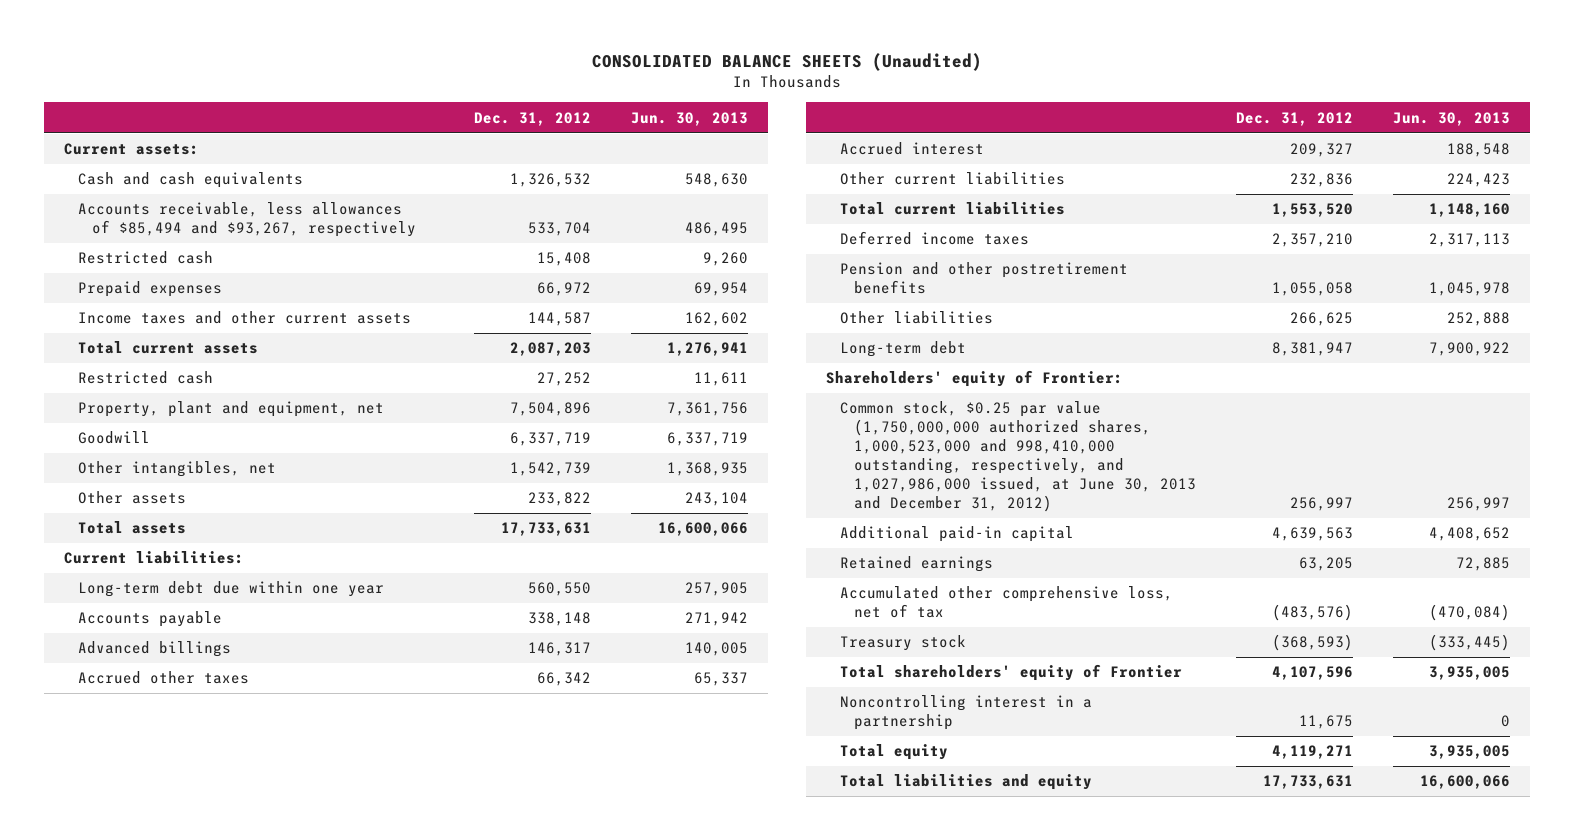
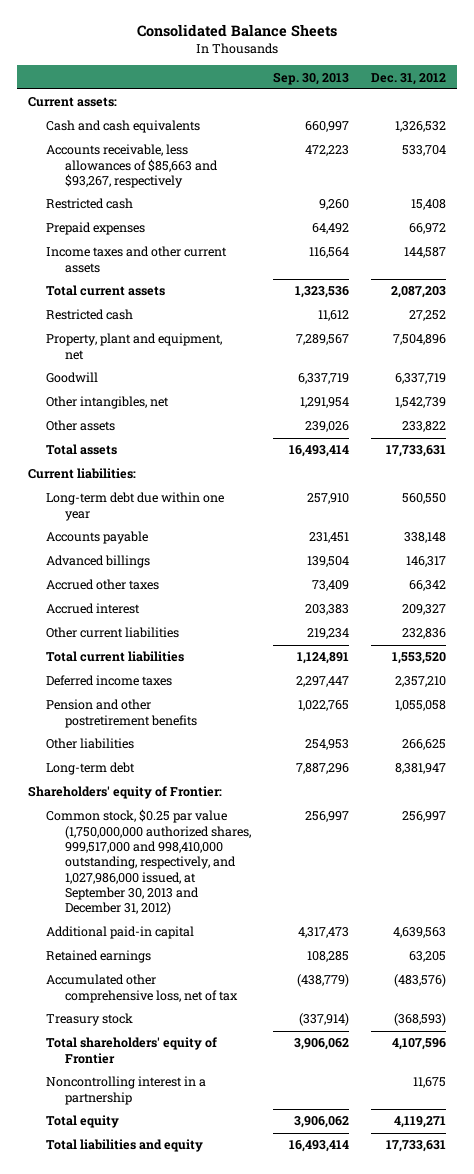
[591,52,982,71] CONSOLIDATED BALANCE SHEETS (Unaudited) -> [136,23,337,37] Consolidated Balance Sheets
[631,111,749,126] Jun. 30, 2013 -> none
none -> [273,71,350,85] Sep. 30, 2013
[77,202,416,238] Accounts receivable, less allowances of $85,494 and $93,267, respectively -> [46,144,219,189] Accounts receivable, less allowances of $85,663 and $93,267, respectively
[839,401,1197,512] Common stock, $0.25 par value (1,750,000,000 authorized shares, 1,000,523,000 and 998,410,000 outstanding, respectively, and 1,027,986,000 issued, at June 30, 2013 and December 31, 2012) -> [46,809,252,916] Common stock, $0.25 par value (1,750,000,000 authorized shares, 999,517,000 and 998,410,000 outstanding, respectively, and 1,027,986,000 issued, at September 30, 2013 and December 31, 2012)

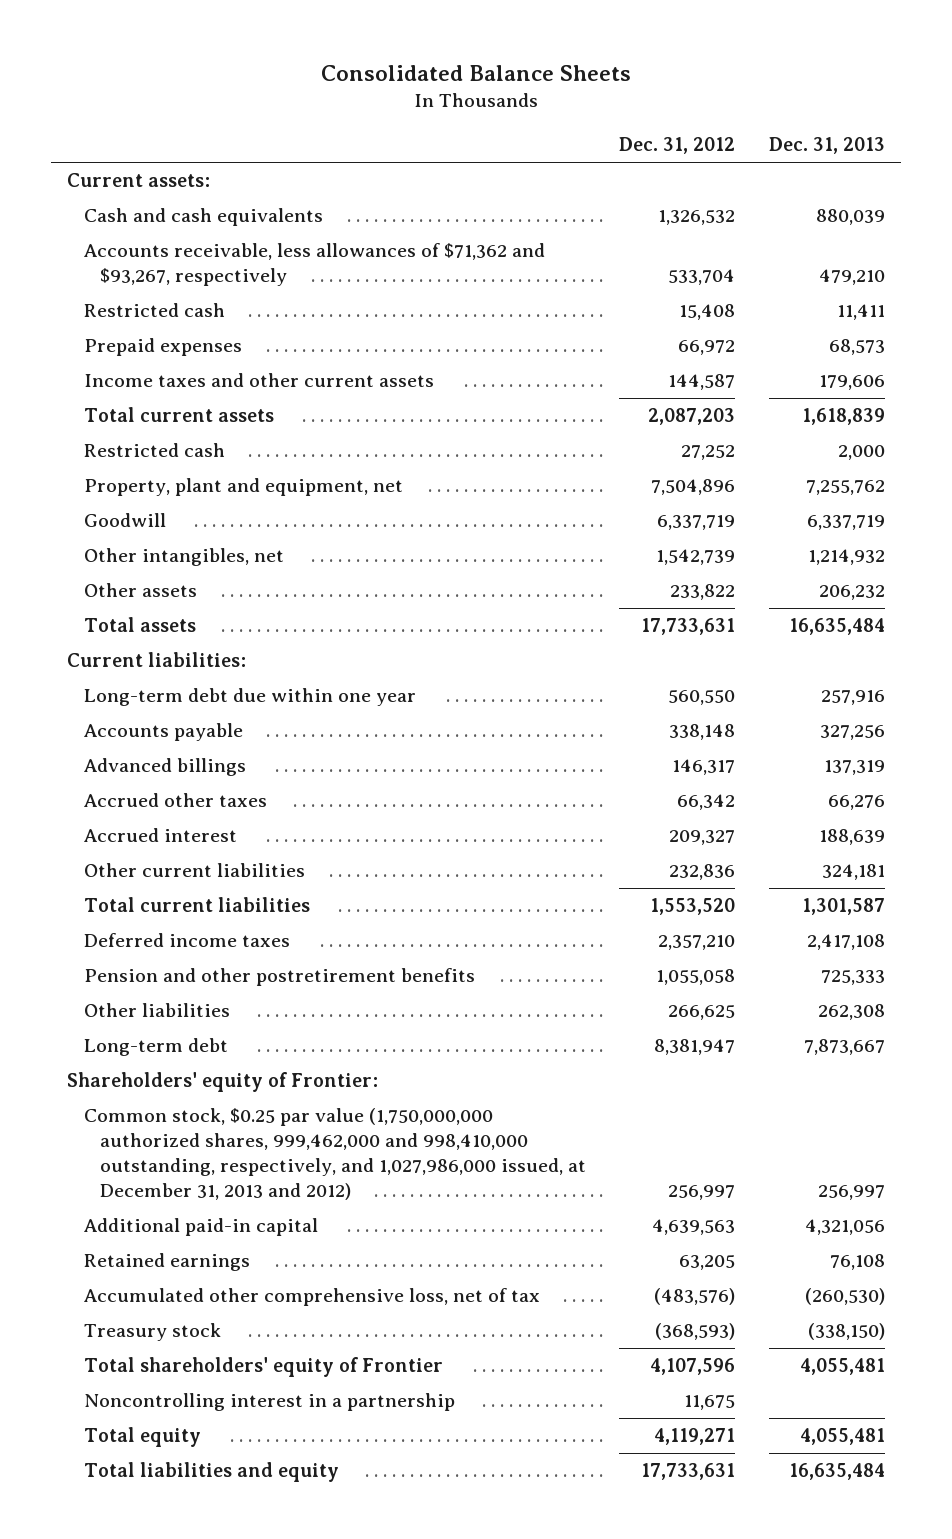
[273,71,350,85] Sep. 30, 2013 -> none
none -> [768,137,885,155] Dec. 31, 2013
[46,144,219,189] Accounts receivable, less allowances of $85,663 and $93,267, respectively -> [83,243,545,287] Accounts receivable, less allowances of $71,362 and $93,267, respectively
[46,809,252,916] Common stock, $0.25 par value (1,750,000,000 authorized shares, 999,517,000 and 998,410,000 outstanding, respectively, and 1,027,986,000 issued, at September 30, 2013 and December 31, 2012) -> [83,1108,586,1201] Common stock, $0.25 par value (1,750,000,000 authorized shares, 999,462,000 and 998,410,000 outstanding, respectively, and 1,027,986,000 issued, at December 31, 2013 and 2012)

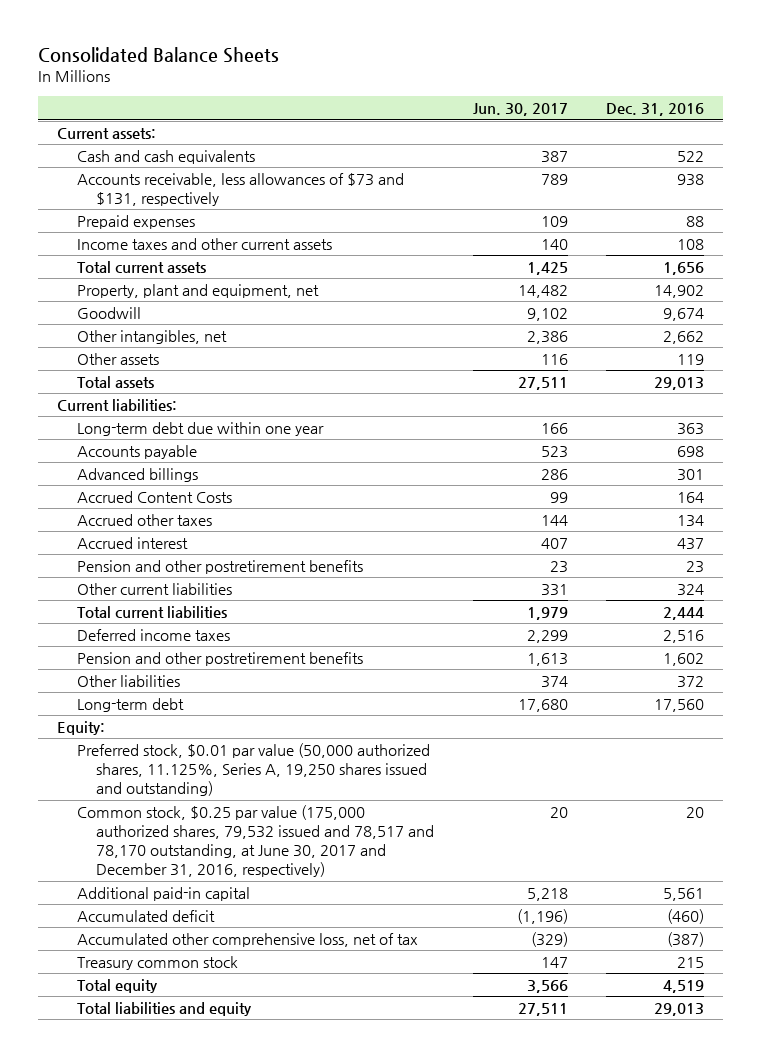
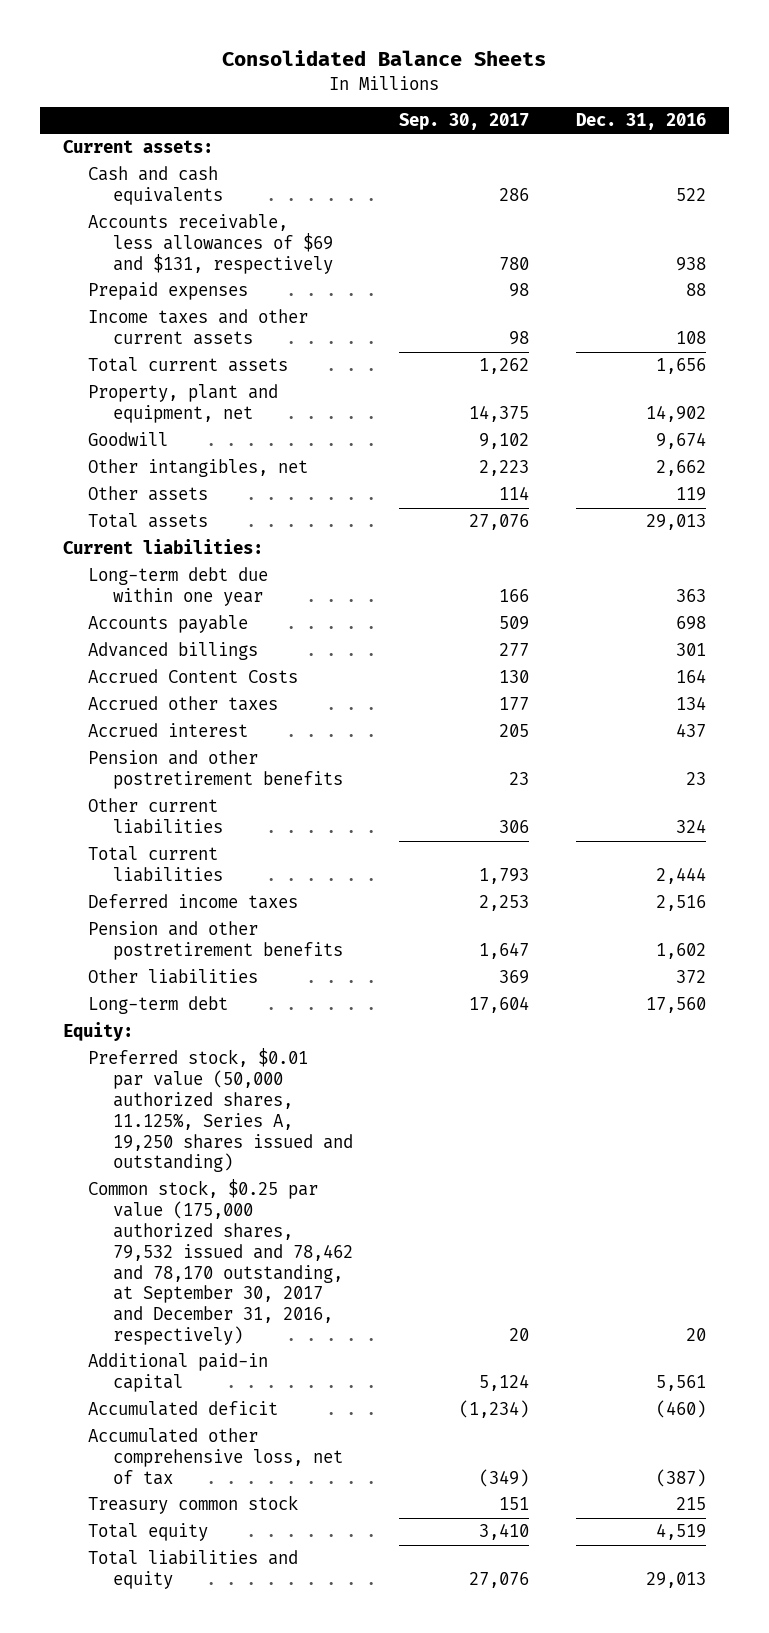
[472,103,568,117] Jun. 30, 2017 -> none
none -> [399,113,530,131] Sep. 30, 2017
[76,172,404,207] Accounts receivable, less allowances of $73 and $131, respectively -> [87,214,333,274] Accounts receivable, less allowances of $69 and $131, respectively
[76,804,435,878] Common stock, $0.25 par value (175,000 authorized shares, 79,532 issued and 78,517 and 78,170 outstanding, at June 30, 2017 and December 31, 2016, respectively) -> [87,1179,353,1345] Common stock, $0.25 par value (175,000 authorized shares, 79,532 issued and 78,462 and 78,170 outstanding, at September 30, 2017 and December 31, 2016, respectively)

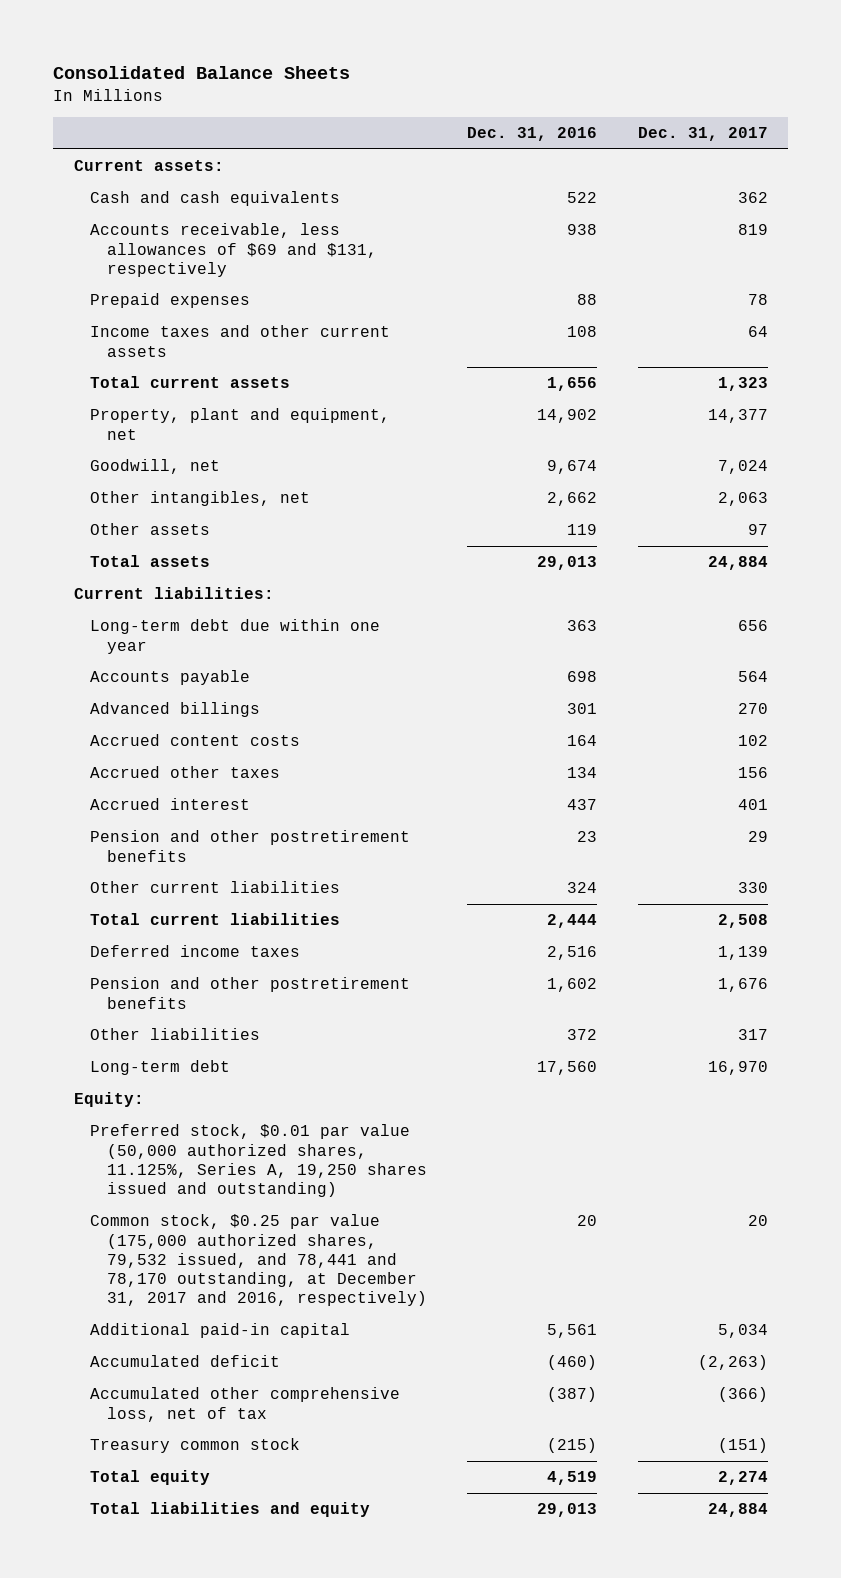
[399,113,530,131] Sep. 30, 2017 -> none
none -> [637,127,768,142] Dec. 31, 2017
[87,432,168,447] Goodwill -> [90,459,221,475] Goodwill, net
[87,669,298,684] Accrued Content Costs -> [90,734,301,747] Accrued content costs
[87,1179,353,1345] Common stock, $0.25 par value (175,000 authorized shares, 79,532 issued and 78,462 and 78,170 outstanding, at September 30, 2017 and December 31, 2016, respectively) -> [90,1214,427,1307] Common stock, $0.25 par value (175,000 authorized shares, 79,532 issued, and 78,441 and 78,170 outstanding, at December 31, 2017 and 2016, respectively)
[675,1497,706,1511] 215 -> [547,1438,598,1454] (215)

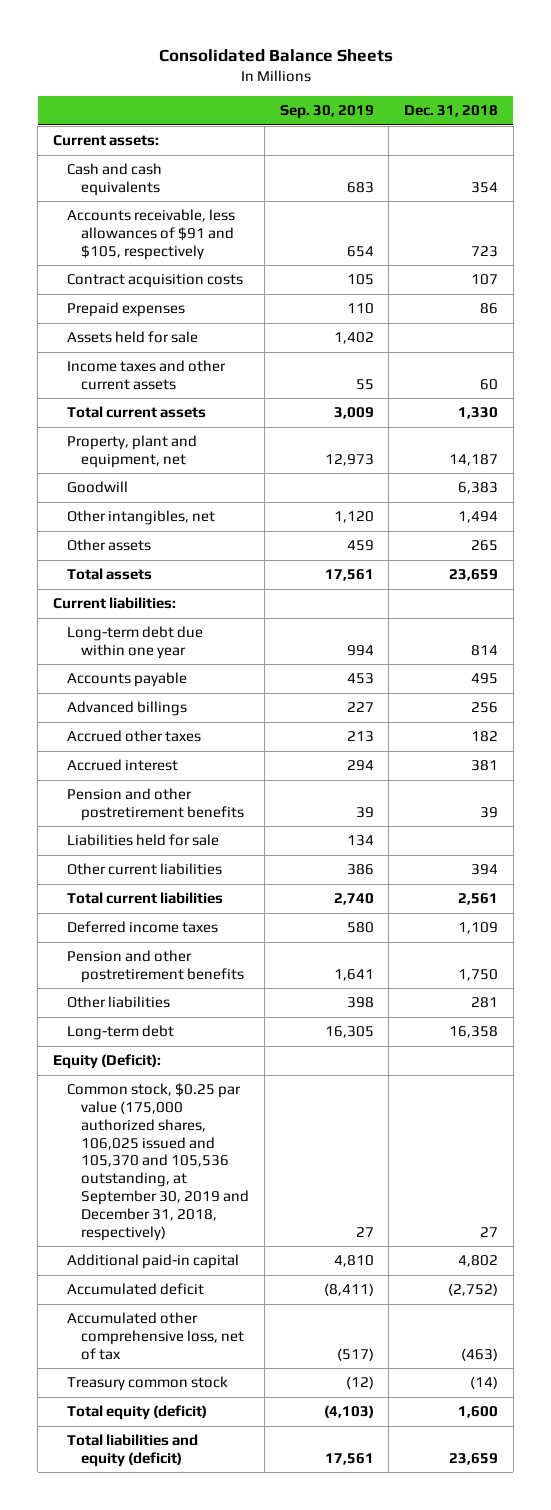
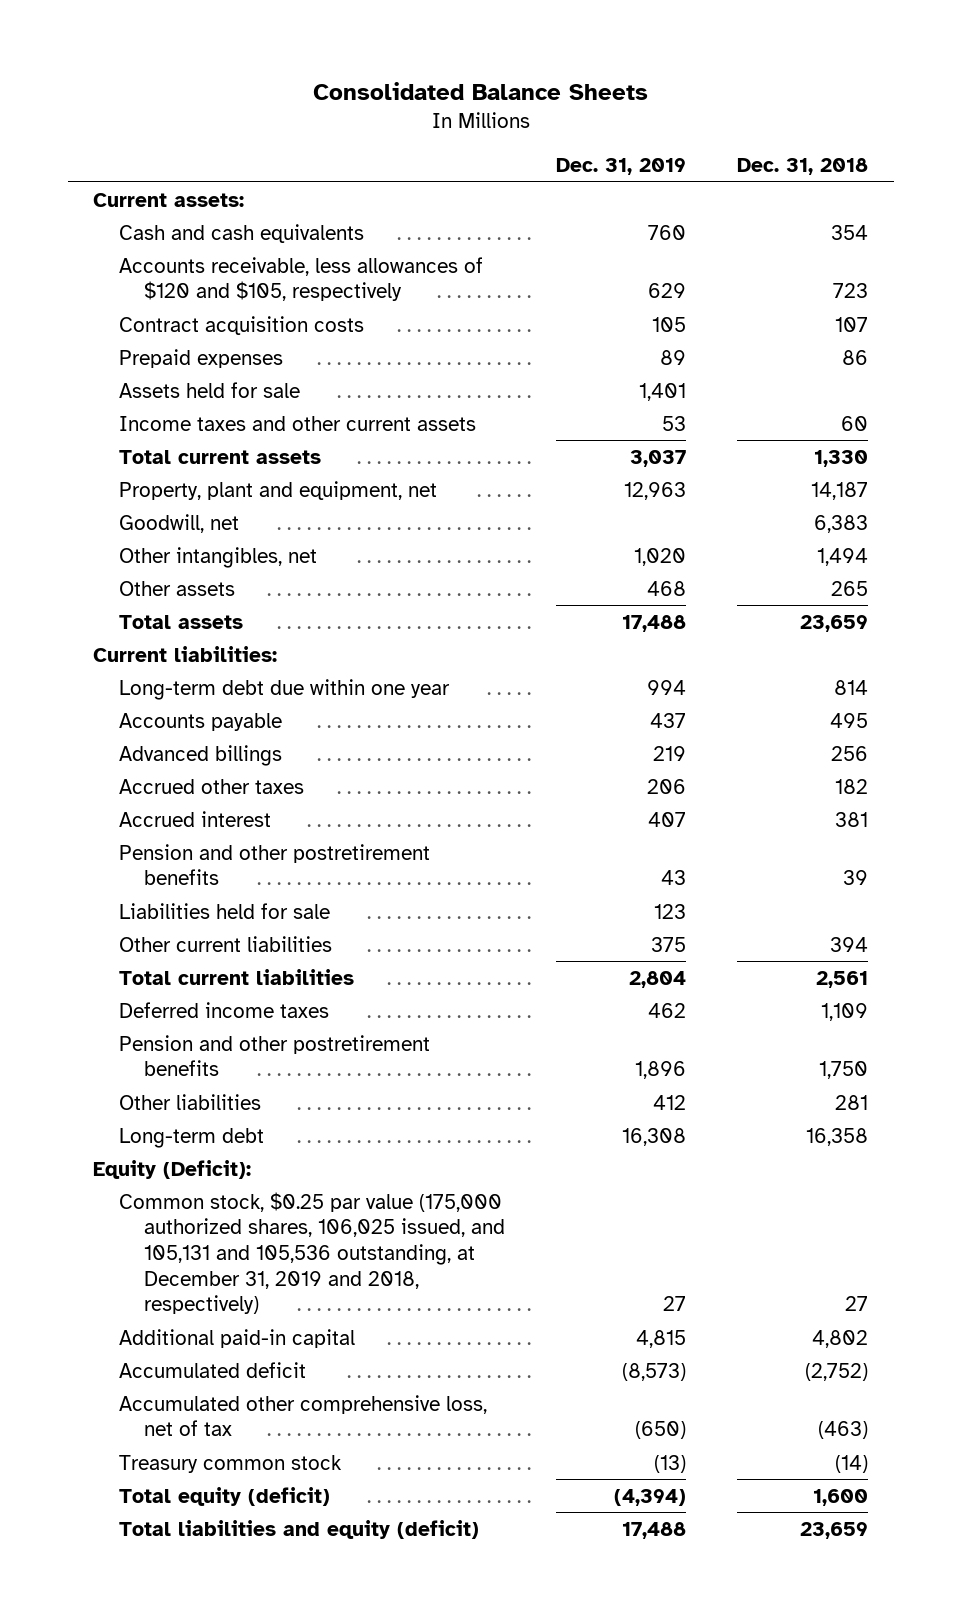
[279,105,374,120] Sep. 30, 2019 -> none
none -> [556,158,687,176] Dec. 31, 2019
[67,209,236,260] Accounts receivable, less allowances of $91 and $105, respectively -> [118,256,483,302] Accounts receivable, less allowances of $120 and $105, respectively
[67,481,129,494] Goodwill -> [118,513,239,533] Goodwill, net
[67,1083,250,1241] Common stock, $0.25 par value (175,000 authorized shares, 106,025 issued and 105,370 and 105,536 outstanding, at September 30, 2019 and December 31, 2018, respectively) -> [118,1191,506,1315] Common stock, $0.25 par value (175,000 authorized shares, 106,025 issued, and 105,131 and 105,536 outstanding, at December 31, 2019 and 2018, respectively)

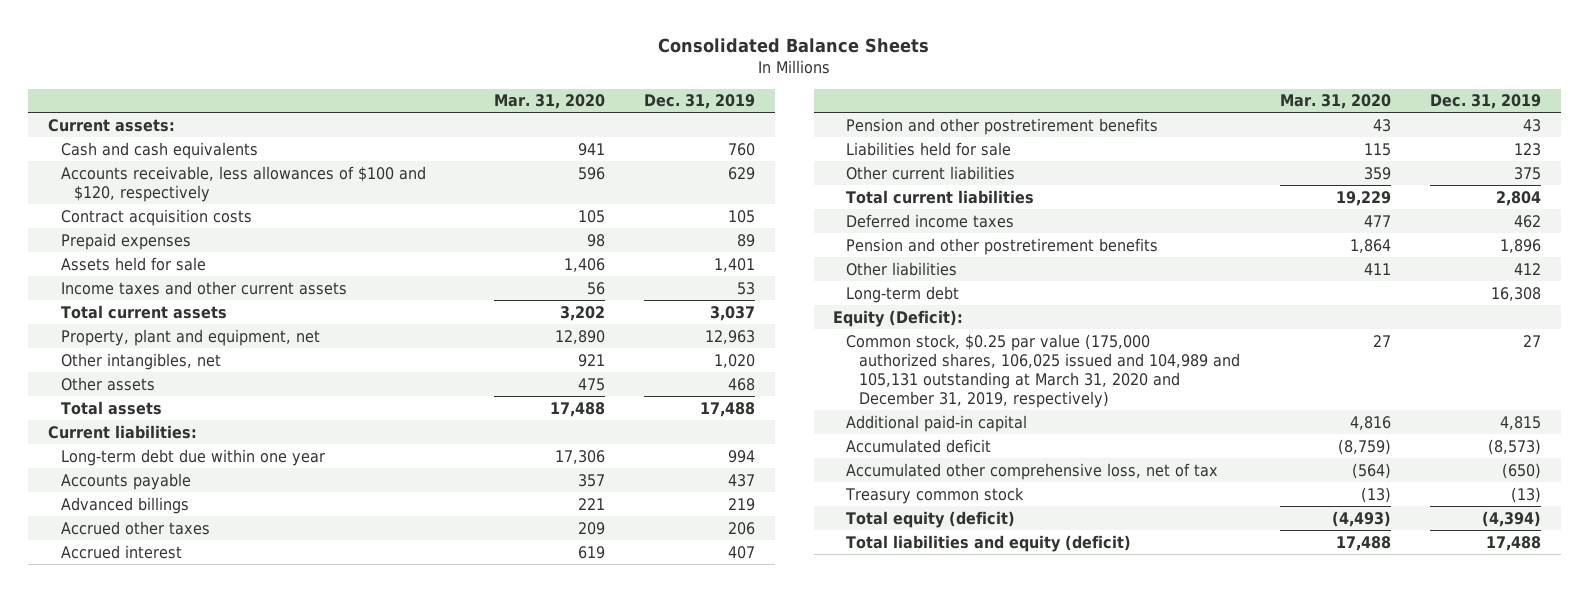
[737,158,869,176] Dec. 31, 2018 -> none
none -> [494,94,606,110] Mar. 31, 2020
[118,256,483,302] Accounts receivable, less allowances of $120 and $105, respectively -> [60,165,426,202] Accounts receivable, less allowances of $100 and $120, respectively
[118,513,239,533] Goodwill, net -> none
[118,1191,506,1315] Common stock, $0.25 par value (175,000 authorized shares, 106,025 issued, and 105,131 and 105,536 outstanding, at December 31, 2019 and 2018, respectively) -> [846,333,1241,408] Common stock, $0.25 par value (175,000 authorized shares, 106,025 issued and 104,989 and 105,131 outstanding at March 31, 2020 and December 31, 2019, respectively)

